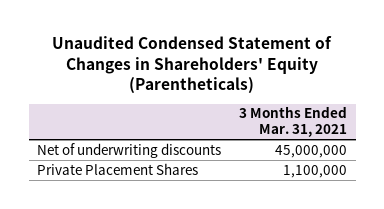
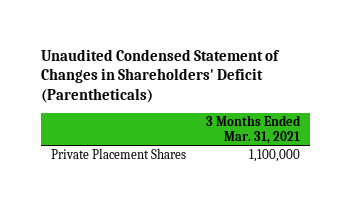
[52,36,333,95] Unaudited Condensed Statement of Changes in Shareholders' Equity (Parentheticals) -> [41,48,281,104] Unaudited Condensed Statement of Changes in Shareholders' Deficit (Parentheticals)
[37,142,222,158] Net of underwriting discounts -> none

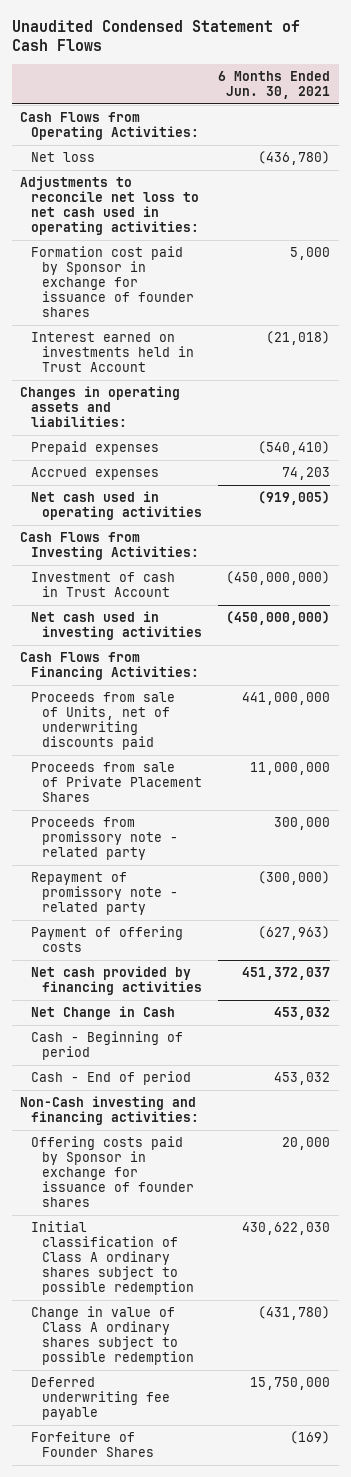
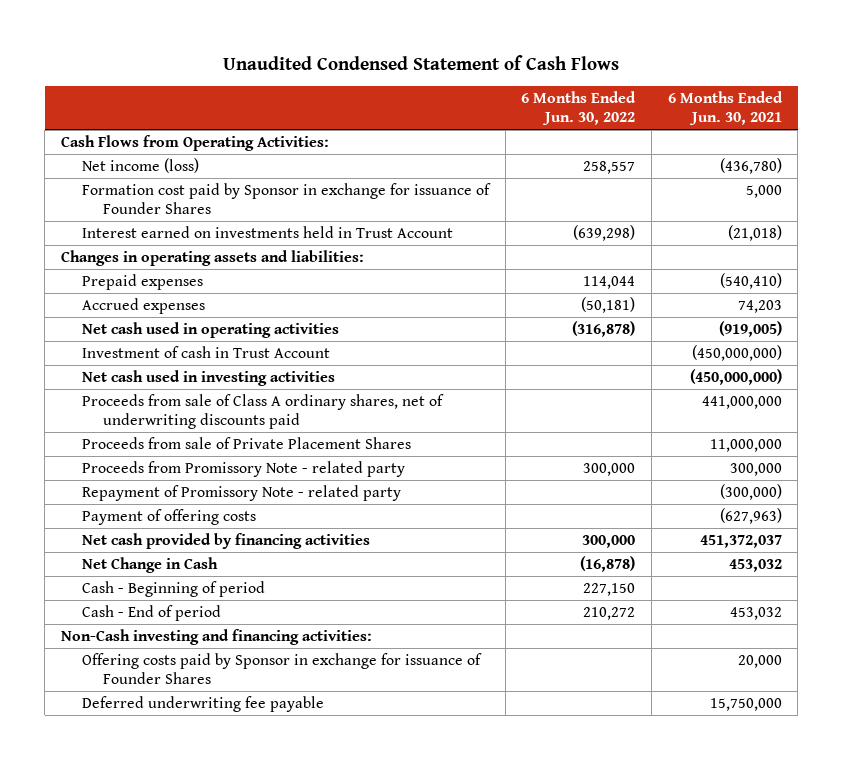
none -> [521,91,637,126] 6 Months Ended Jun. 30, 2022
[20,175,200,236] Adjustments to reconcile net loss to net cash used in operating activities: -> none
[31,151,96,162] Net loss -> [81,158,199,174] Net income (loss)
[31,245,195,318] Formation cost paid by Sponsor in exchange for issuance of founder shares -> [81,183,491,215] Formation cost paid by Sponsor in exchange for issuance of Founder Shares
[20,531,200,561] Cash Flows from Investing Activities: -> none
[20,651,200,681] Cash Flows from Financing Activities: -> none
[31,691,176,751] Proceeds from sale of Units, net of underwriting discounts paid -> [81,394,444,430] Proceeds from sale of Class A ordinary shares, net of underwriting discounts paid
[31,816,179,861] Proceeds from promissory note - related party -> [81,461,405,478] Proceeds from Promissory Note - related party
[31,871,179,916] Repayment of promissory note - related party -> [81,485,401,502] Repayment of Promissory Note - related party
[31,1220,195,1296] Initial classification of Class A ordinary shares subject to possible redemption -> none
[31,1305,195,1366] Change in value of Class A ordinary shares subject to possible redemption -> none
[31,1135,195,1208] Offering costs paid by Sponsor in exchange for issuance of founder shares -> [81,653,482,685] Offering costs paid by Sponsor in exchange for issuance of Founder Shares
[31,1430,155,1458] Forfeiture of Founder Shares -> none

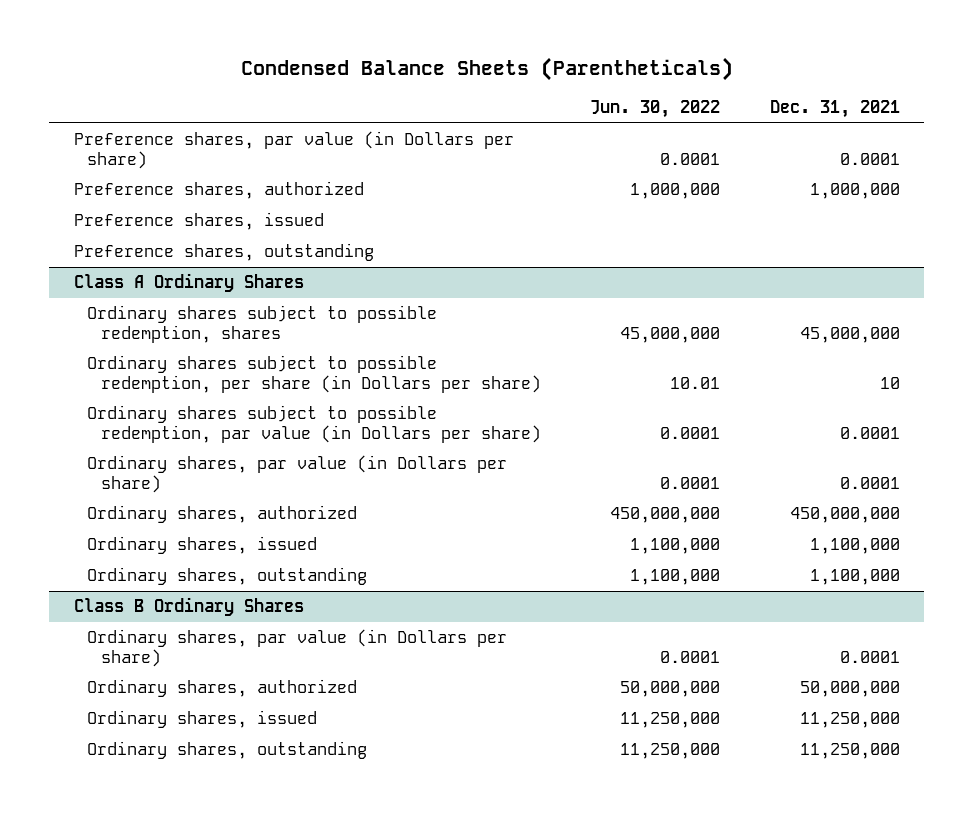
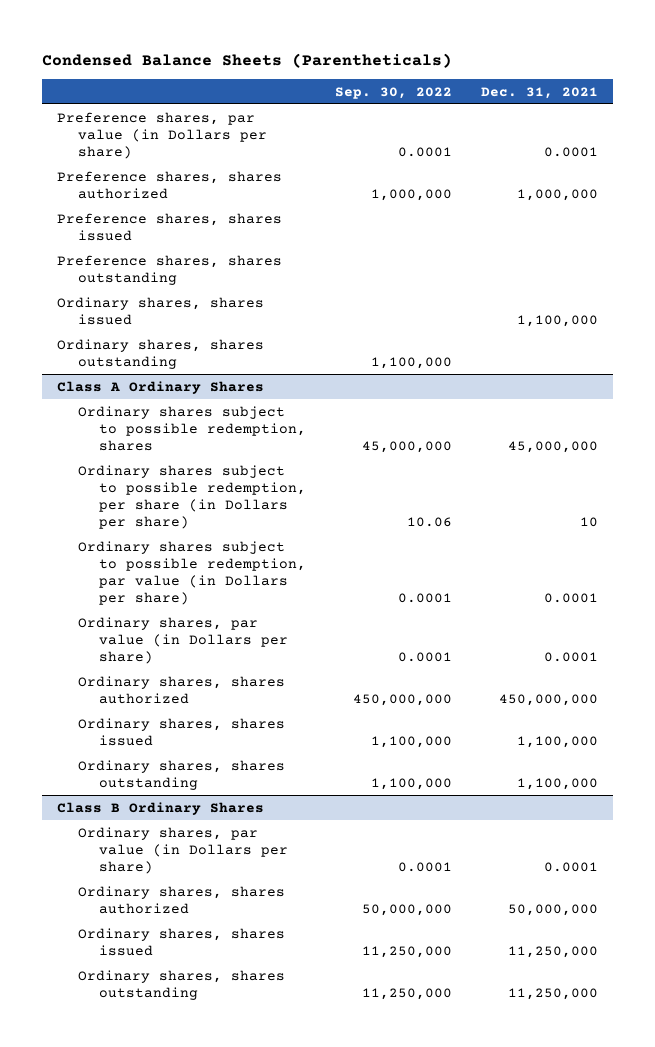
[590,100,721,119] Jun. 30, 2022 -> none
none -> [335,86,453,99] Sep. 30, 2022
[73,181,364,200] Preference shares, authorized -> [56,170,282,199] Preference shares, shares authorized
[73,212,324,231] Preference shares, issued -> [56,212,282,241] Preference shares, shares issued
[73,243,374,262] Preference shares, outstanding -> [56,254,282,285] Preference shares, shares outstanding
none -> [56,296,264,325] Ordinary shares, shares issued
none -> [56,338,264,369] Ordinary shares, shares outstanding
[87,505,358,524] Ordinary shares, authorized -> [77,675,285,704] Ordinary shares, shares authorized
[87,536,318,555] Ordinary shares, issued -> [77,717,285,746] Ordinary shares, shares issued
[87,567,368,586] Ordinary shares, outstanding -> [77,759,285,790] Ordinary shares, shares outstanding
[87,679,358,698] Ordinary shares, authorized -> [77,885,285,914] Ordinary shares, shares authorized
[87,710,318,729] Ordinary shares, issued -> [77,927,285,956] Ordinary shares, shares issued
[87,741,368,760] Ordinary shares, outstanding -> [77,969,285,1000] Ordinary shares, shares outstanding

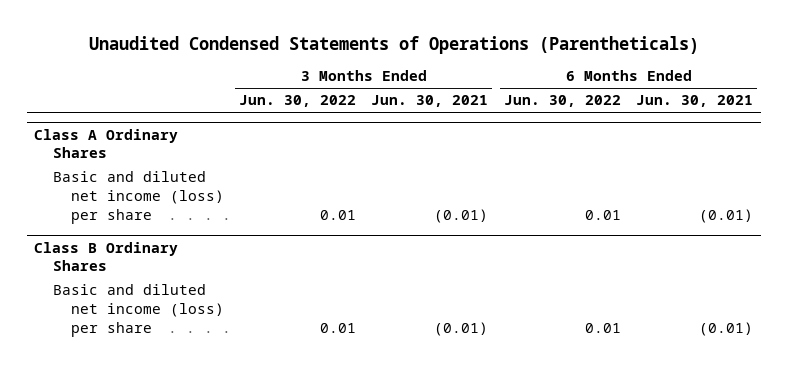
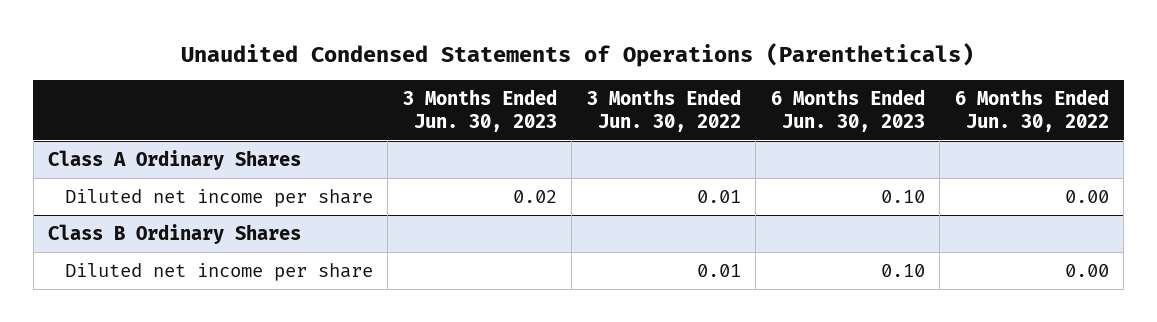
[371,95,489,108] Jun. 30, 2021 -> none
[636,95,754,108] Jun. 30, 2021 -> none
none -> [402,89,557,132] 3 Months Ended Jun. 30, 2023
none -> [770,89,925,132] 6 Months Ended Jun. 30, 2023
[52,171,224,224] Basic and diluted net income (loss) per share -> [64,188,373,207] Diluted net income per share
[584,209,621,220] 0.01 -> [1064,189,1109,203] 0.00
[52,284,224,337] Basic and diluted net income (loss) per share -> [64,262,373,281] Diluted net income per share
[584,322,621,333] 0.01 -> [1064,263,1109,277] 0.00

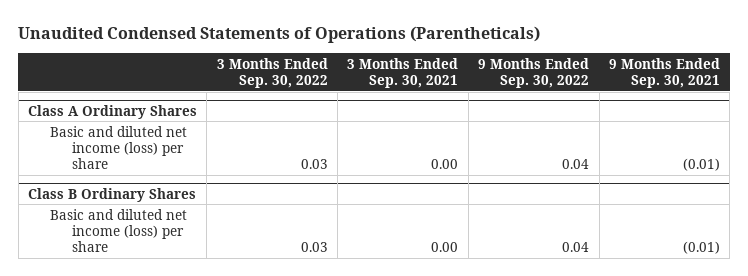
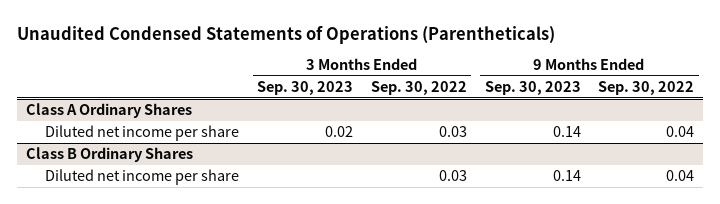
[347,57,459,88] 3 Months Ended Sep. 30, 2021 -> none
[608,57,720,88] 9 Months Ended Sep. 30, 2021 -> none
none -> [257,81,354,96] Sep. 30, 2023
none -> [484,81,581,96] Sep. 30, 2023
[49,125,187,170] Basic and diluted net income (loss) per share -> [45,125,240,142] Diluted net income per share
[49,208,187,253] Basic and diluted net income (loss) per share -> [45,169,240,186] Diluted net income per share

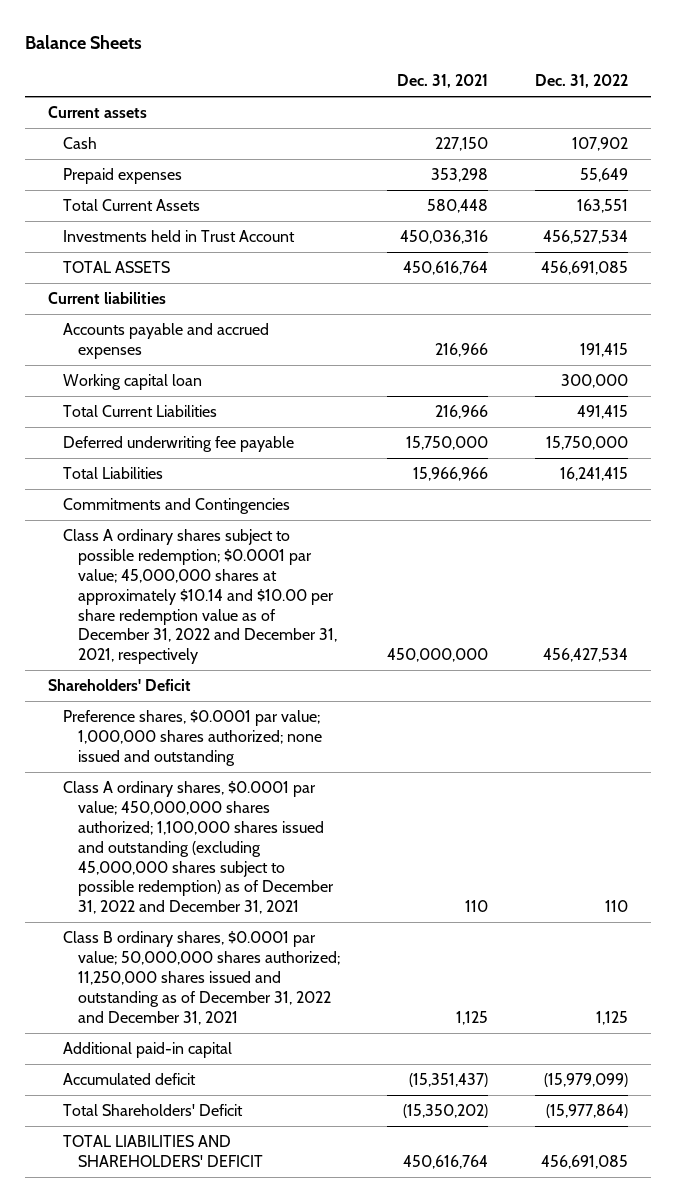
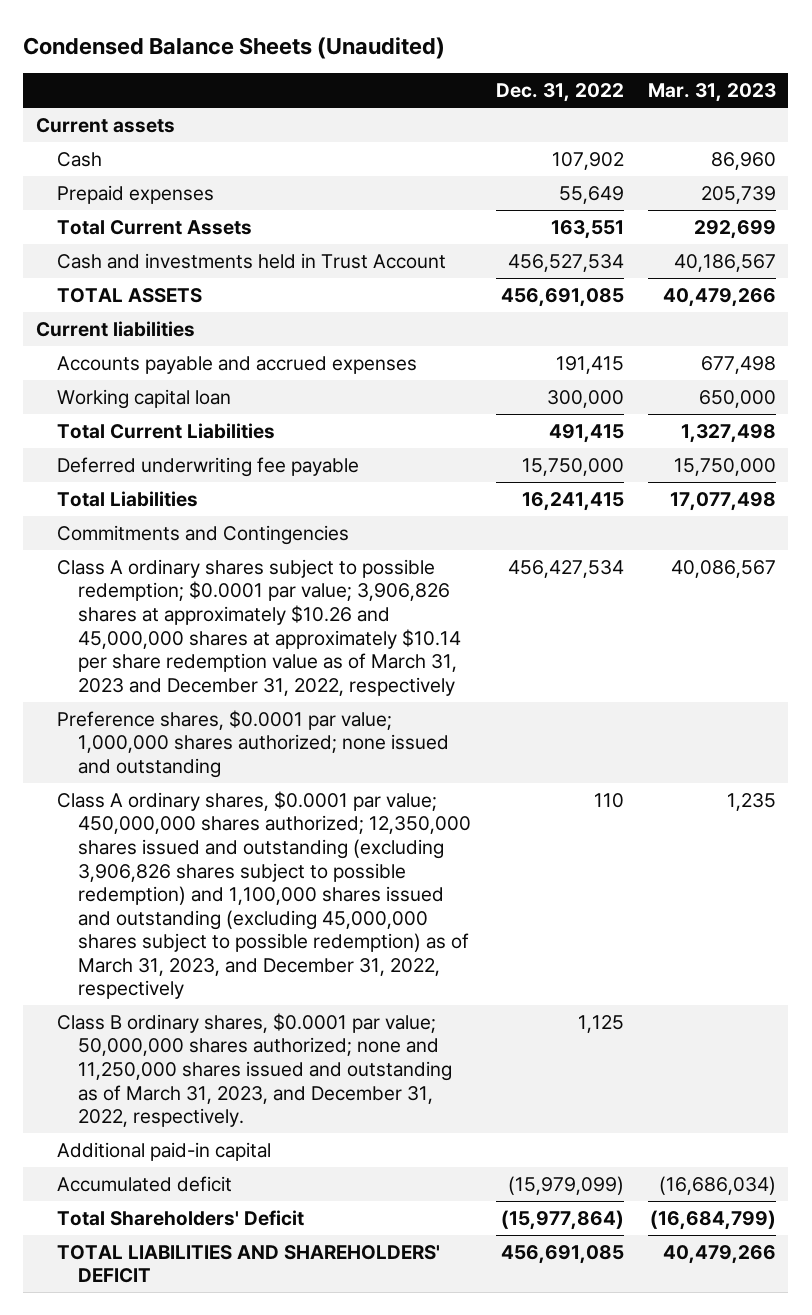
[24,35,142,50] Balance Sheets -> [23,36,446,59] Condensed Balance Sheets (Unaudited)
[397,74,489,89] Dec. 31, 2021 -> none
none -> [648,83,777,103] Mar. 31, 2023
[63,230,296,243] Investments held in Trust Account -> [57,252,447,269] Cash and investments held in Trust Account
[48,679,192,692] Shareholders' Deficit -> none
[63,529,338,665] Class A ordinary shares subject to possible redemption; $0.0001 par value; 45,000,000 shares at approximately $10.14 and $10.00 per share redemption value as of December 31, 2022 and December 31, 2021, respectively -> [57,558,462,696] Class A ordinary shares subject to possible redemption; $0.0001 par value; 3,906,826 shares at approximately $10.26 and 45,000,000 shares at approximately $10.14 per share redemption value as of March 31, 2023 and December 31, 2022, respectively
[63,781,335,915] Class A ordinary shares, $0.0001 par value; 450,000,000 shares authorized; 1,100,000 shares issued and outstanding (excluding 45,000,000 shares subject to possible redemption) as of December 31, 2022 and December 31, 2021 -> [57,790,472,1000] Class A ordinary shares, $0.0001 par value; 450,000,000 shares authorized; 12,350,000 shares issued and outstanding (excluding 3,906,826 shares subject to possible redemption) and 1,100,000 shares issued and outstanding (excluding 45,000,000 shares subject to possible redemption) as of March 31, 2023, and December 31, 2022, respectively
[63,931,341,1025] Class B ordinary shares, $0.0001 par value; 50,000,000 shares authorized; 11,250,000 shares issued and outstanding as of December 31, 2022 and December 31, 2021 -> [57,1012,453,1128] Class B ordinary shares, $0.0001 par value; 50,000,000 shares authorized; none and 11,250,000 shares issued and outstanding as of March 31, 2023, and December 31, 2022, respectively.

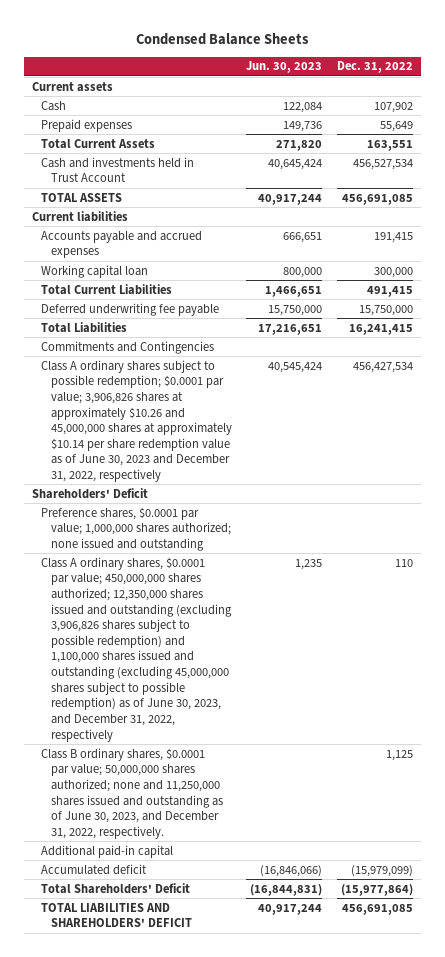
[23,36,446,59] Condensed Balance Sheets (Unaudited) -> [136,32,310,45] Condensed Balance Sheets
[648,83,777,103] Mar. 31, 2023 -> none
none -> [246,61,323,74] Jun. 30, 2023
[57,558,462,696] Class A ordinary shares subject to possible redemption; $0.0001 par value; 3,906,826 shares at approximately $10.26 and 45,000,000 shares at approximately $10.14 per share redemption value as of March 31, 2023 and December 31, 2022, respectively -> [41,359,232,483] Class A ordinary shares subject to possible redemption; $0.0001 par value; 3,906,826 shares at approximately $10.26 and 45,000,000 shares at approximately $10.14 per share redemption value as of June 30, 2023 and December 31, 2022, respectively
none -> [31,487,148,499] Shareholders' Deficit
[57,790,472,1000] Class A ordinary shares, $0.0001 par value; 450,000,000 shares authorized; 12,350,000 shares issued and outstanding (excluding 3,906,826 shares subject to possible redemption) and 1,100,000 shares issued and outstanding (excluding 45,000,000 shares subject to possible redemption) as of March 31, 2023, and December 31, 2022, respectively -> [41,556,232,742] Class A ordinary shares, $0.0001 par value; 450,000,000 shares authorized; 12,350,000 shares issued and outstanding (excluding 3,906,826 shares subject to possible redemption) and 1,100,000 shares issued and outstanding (excluding 45,000,000 shares subject to possible redemption) as of June 30, 2023, and December 31, 2022, respectively
[57,1012,453,1128] Class B ordinary shares, $0.0001 par value; 50,000,000 shares authorized; none and 11,250,000 shares issued and outstanding as of March 31, 2023, and December 31, 2022, respectively. -> [41,747,223,839] Class B ordinary shares, $0.0001 par value; 50,000,000 shares authorized; none and 11,250,000 shares issued and outstanding as of June 30, 2023, and December 31, 2022, respectively.

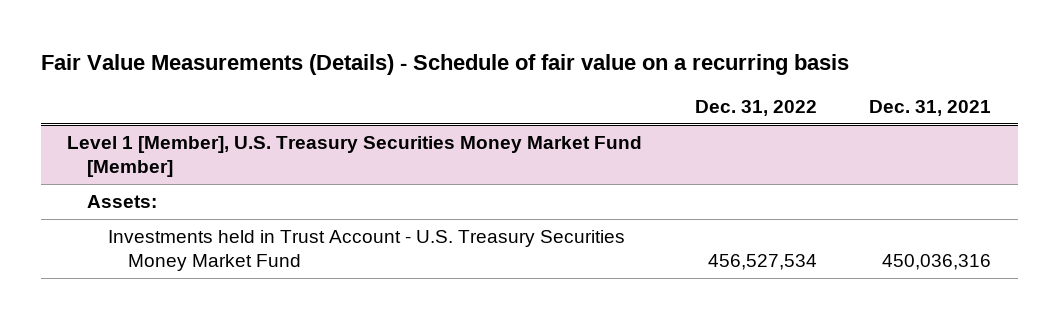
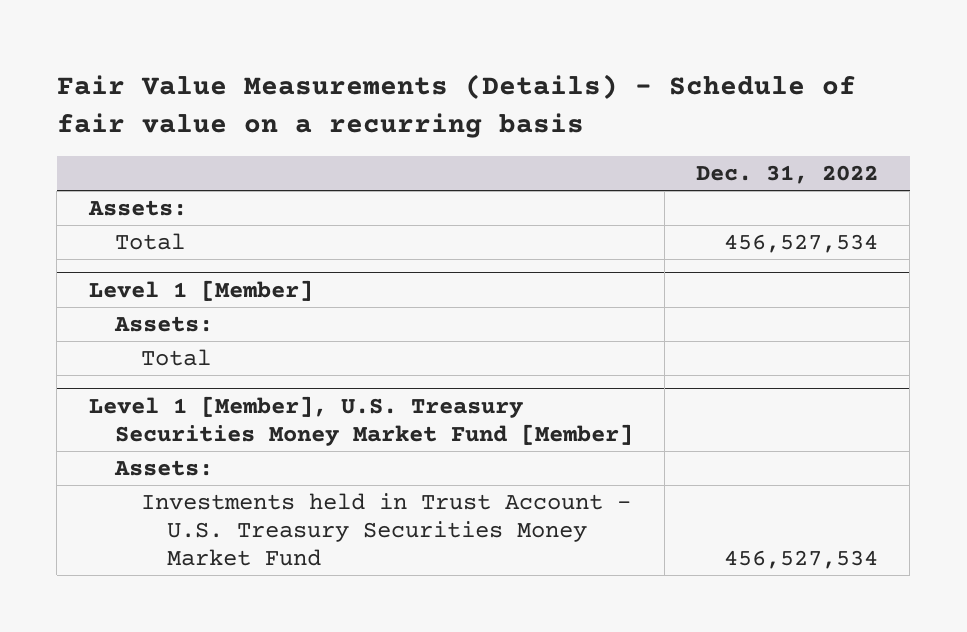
[869,100,992,117] Dec. 31, 2021 -> none
none -> [87,200,187,217] Assets:
none -> [114,233,185,251] Total
none -> [88,279,313,301] Level 1 [Member]
none -> [113,316,213,333] Assets:
none -> [140,349,211,367] Total

